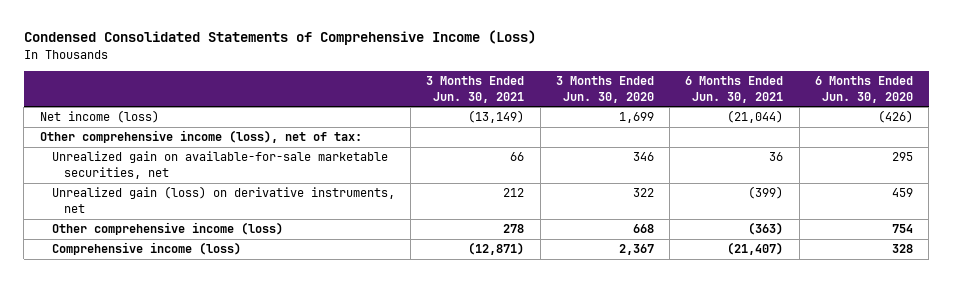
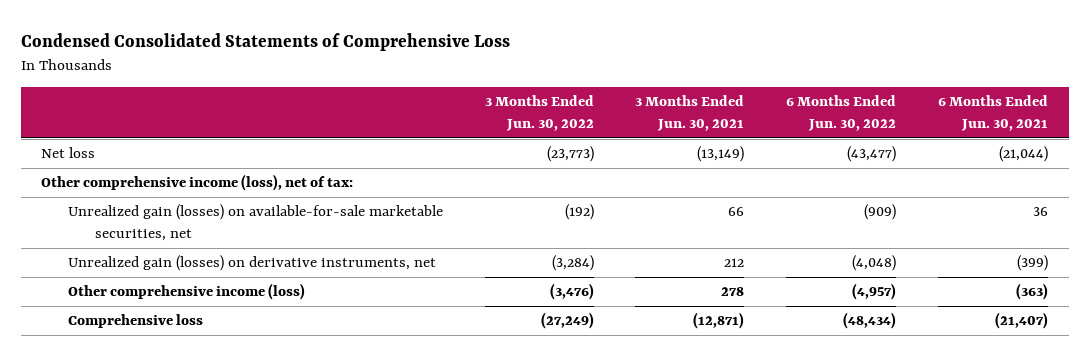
[23,30,536,46] Condensed Consolidated Statements of Comprehensive Income (Loss) -> [20,33,510,52] Condensed Consolidated Statements of Comprehensive Loss
[555,76,654,103] 3 Months Ended Jun. 30, 2020 -> none
[815,76,914,103] 6 Months Ended Jun. 30, 2020 -> none
none -> [484,95,594,132] 3 Months Ended Jun. 30, 2022
none -> [786,95,897,132] 6 Months Ended Jun. 30, 2022
[39,110,159,124] Net income (loss) -> [41,147,96,159] Net loss
[51,151,388,179] Unrealized gain on available-for-sale marketable securities, net -> [67,204,443,242] Unrealized gain (losses) on available-for-sale marketable securities, net
[51,186,395,213] Unrealized gain (loss) on derivative instruments, net -> [67,255,436,272] Unrealized gain (losses) on derivative instruments, net
[51,242,241,256] Comprehensive income (loss) -> [67,314,203,329] Comprehensive loss

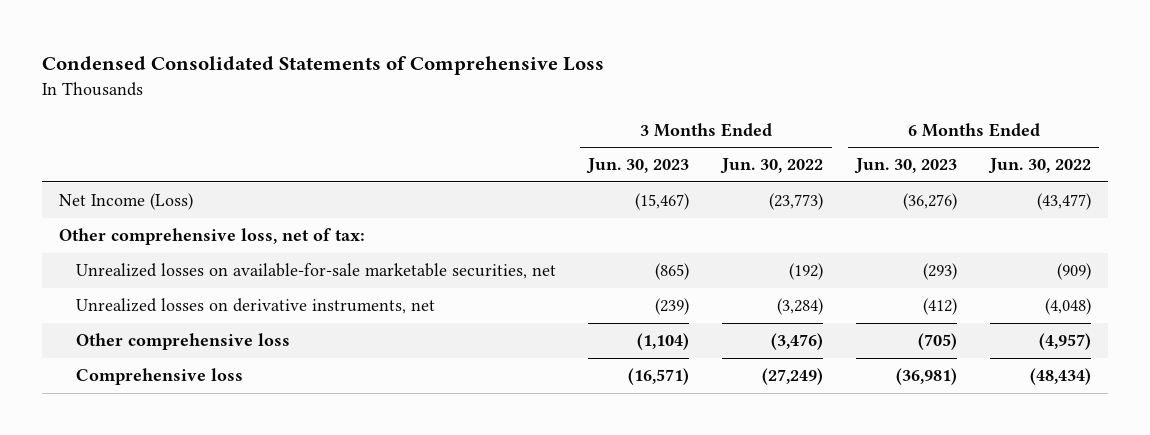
[635,95,745,132] 3 Months Ended Jun. 30, 2021 -> none
[937,95,1048,132] 6 Months Ended Jun. 30, 2021 -> none
none -> [586,158,690,175] Jun. 30, 2023
none -> [854,158,958,175] Jun. 30, 2023
[41,147,96,159] Net loss -> [58,193,193,211] Net Income (Loss)
[41,174,354,192] Other comprehensive income (loss), net of tax: -> [58,228,365,246] Other comprehensive loss, net of tax:
[67,204,443,242] Unrealized gain (losses) on available-for-sale marketable securities, net -> [75,263,556,280] Unrealized losses on available-for-sale marketable securities, net
[67,255,436,272] Unrealized gain (losses) on derivative instruments, net -> [75,298,435,315] Unrealized losses on derivative instruments, net
[67,283,305,301] Other comprehensive income (loss) -> [75,333,290,351] Other comprehensive loss

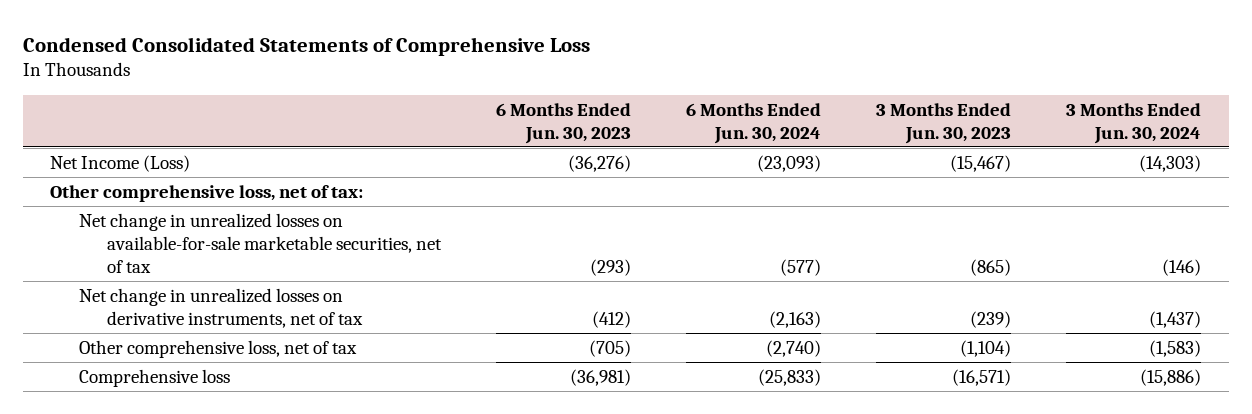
[720,158,824,175] Jun. 30, 2022 -> none
[988,158,1092,175] Jun. 30, 2022 -> none
none -> [686,102,822,144] 6 Months Ended Jun. 30, 2024
none -> [1066,102,1202,144] 3 Months Ended Jun. 30, 2024
[75,263,556,280] Unrealized losses on available-for-sale marketable securities, net -> [78,212,443,273] Net change in unrealized losses on available-for-sale marketable securities, net of tax
[75,298,435,315] Unrealized losses on derivative instruments, net -> [78,287,364,328] Net change in unrealized losses on derivative instruments, net of tax
[75,333,290,351] Other comprehensive loss -> [78,339,357,358] Other comprehensive loss, net of tax

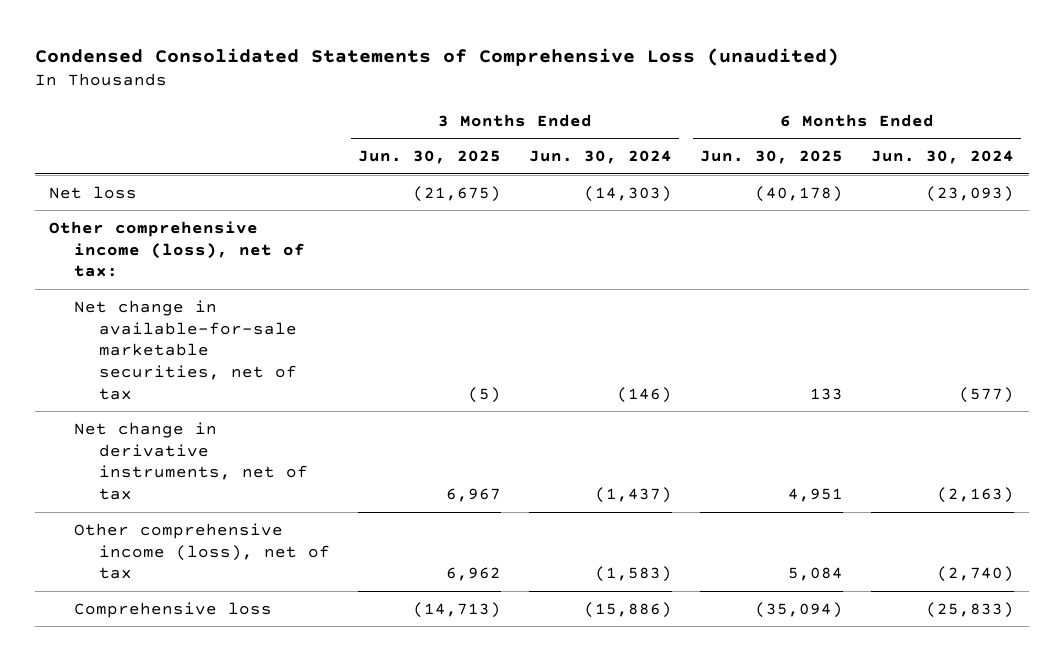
[22,36,590,56] Condensed Consolidated Statements of Comprehensive Loss -> [35,48,840,67] Condensed Consolidated Statements of Comprehensive Loss (unaudited)
[496,102,632,144] 6 Months Ended Jun. 30, 2023 -> none
[876,102,1012,144] 3 Months Ended Jun. 30, 2023 -> none
none -> [358,150,502,165] Jun. 30, 2025
none -> [700,150,844,165] Jun. 30, 2025
[50,154,191,172] Net Income (Loss) -> [49,185,138,199] Net loss
[50,184,364,202] Other comprehensive loss, net of tax: -> [49,220,306,278] Other comprehensive income (loss), net of tax:
[78,212,443,273] Net change in unrealized losses on available-for-sale marketable securities, net of tax -> [74,299,298,400] Net change in available-for-sale marketable securities, net of tax
[78,287,364,328] Net change in unrealized losses on derivative instruments, net of tax -> [74,421,309,501] Net change in derivative instruments, net of tax
[78,339,357,358] Other comprehensive loss, net of tax -> [74,522,331,580] Other comprehensive income (loss), net of tax

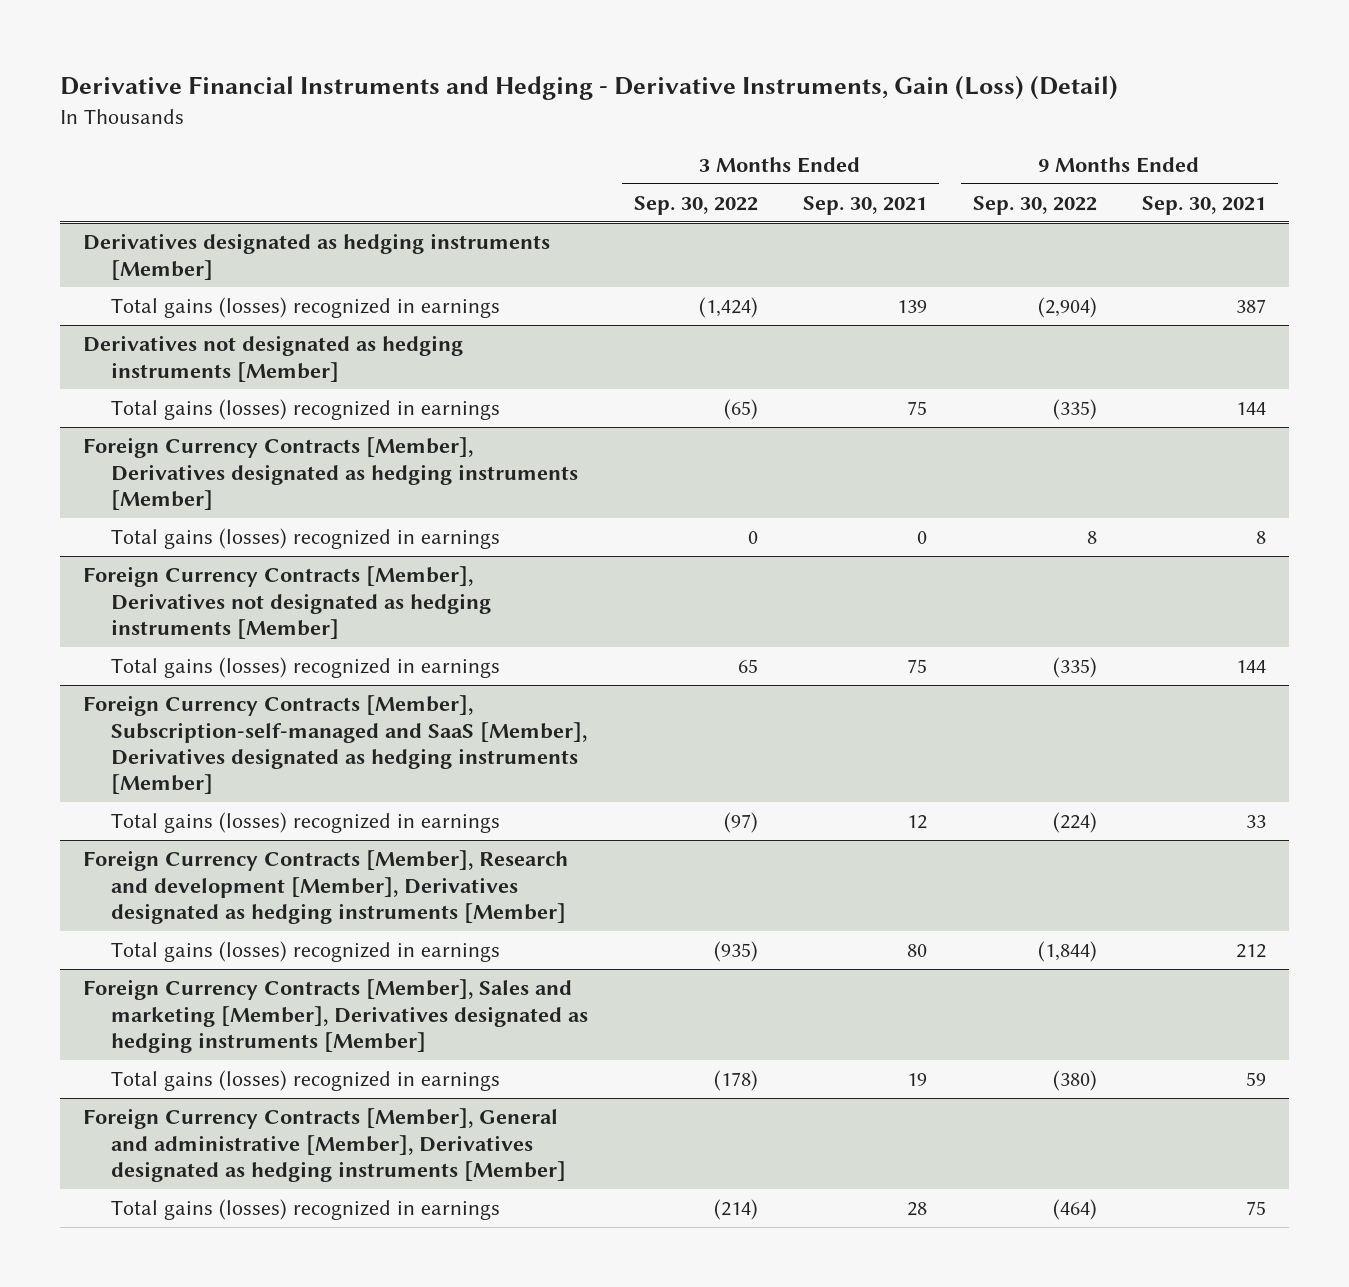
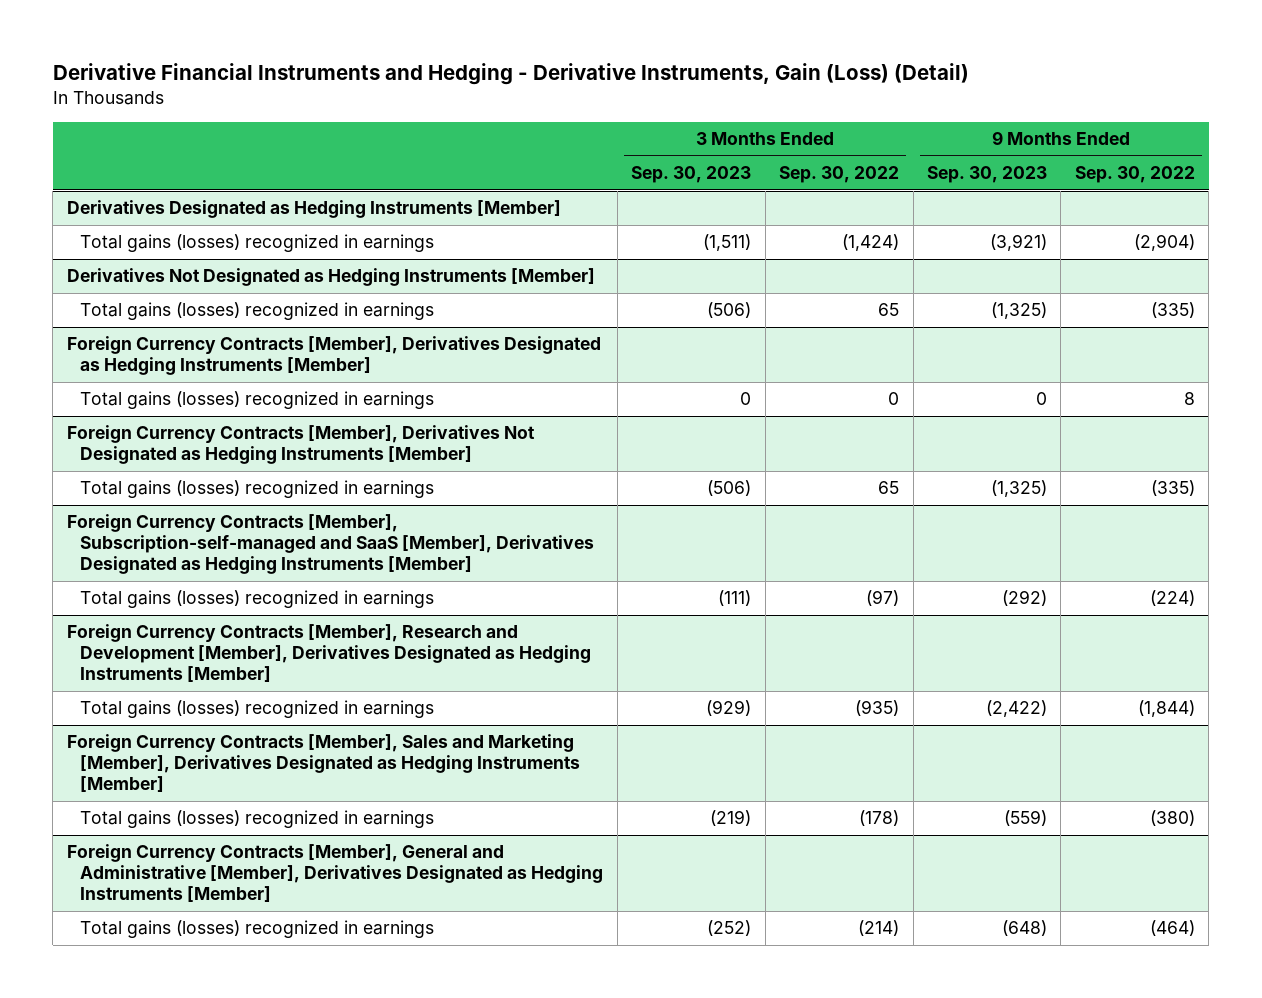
[803,195,928,215] Sep. 30, 2021 -> none
[1142,195,1267,215] Sep. 30, 2021 -> none
none -> [631,166,752,184] Sep. 30, 2023
none -> [927,166,1048,184] Sep. 30, 2023
[82,233,550,280] Derivatives designated as hedging instruments [Member] -> [66,200,561,219] Derivatives Designated as Hedging Instruments [Member]
[82,335,463,382] Derivatives not designated as hedging instruments [Member] -> [66,268,595,287] Derivatives Not Designated as Hedging Instruments [Member]
[723,399,758,421] (65) -> [878,303,900,317] 65
[82,437,578,510] Foreign Currency Contracts [Member], Derivatives designated as hedging instruments [Member] -> [66,336,601,376] Foreign Currency Contracts [Member], Derivatives Designated as Hedging Instruments [Member]
[82,566,491,639] Foreign Currency Contracts [Member], Derivatives not designated as hedging instruments [Member] -> [66,425,535,465] Foreign Currency Contracts [Member], Derivatives Not Designated as Hedging Instruments [Member]
[82,695,587,795] Foreign Currency Contracts [Member], Subscription-self-managed and SaaS [Member], Derivatives designated as hedging instruments [Member] -> [66,514,595,575] Foreign Currency Contracts [Member], Subscription-self-managed and SaaS [Member], Derivatives Designated as Hedging Instruments [Member]
[82,850,568,924] Foreign Currency Contracts [Member], Research and development [Member], Derivatives designated as hedging instruments [Member] -> [66,624,592,683] Foreign Currency Contracts [Member], Research and Development [Member], Derivatives Designated as Hedging Instruments [Member]
[82,979,588,1053] Foreign Currency Contracts [Member], Sales and marketing [Member], Derivatives designated as hedging instruments [Member] -> [66,734,581,793] Foreign Currency Contracts [Member], Sales and Marketing [Member], Derivatives Designated as Hedging Instruments [Member]
[82,1108,566,1182] Foreign Currency Contracts [Member], General and administrative [Member], Derivatives designated as hedging instruments [Member] -> [66,844,604,903] Foreign Currency Contracts [Member], General and Administrative [Member], Derivatives Designated as Hedging Instruments [Member]

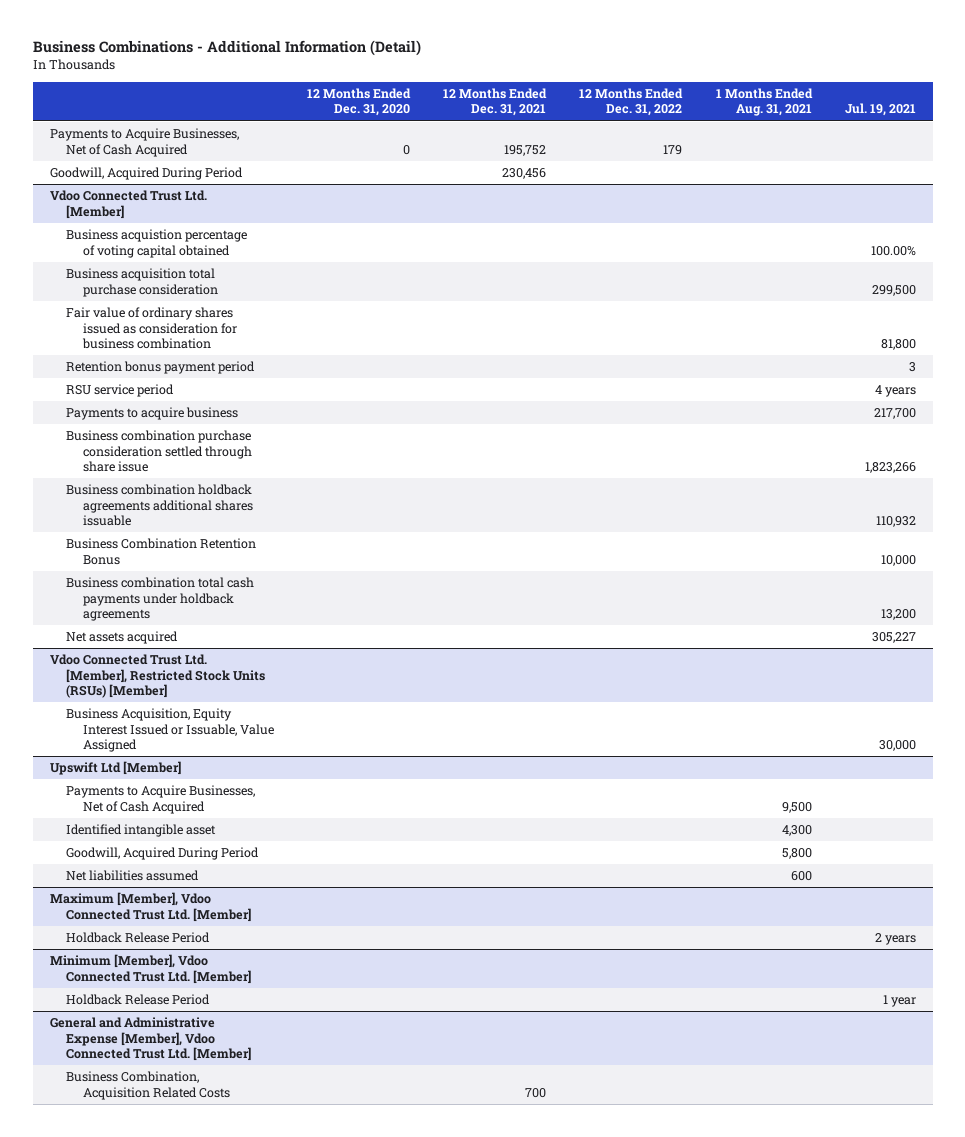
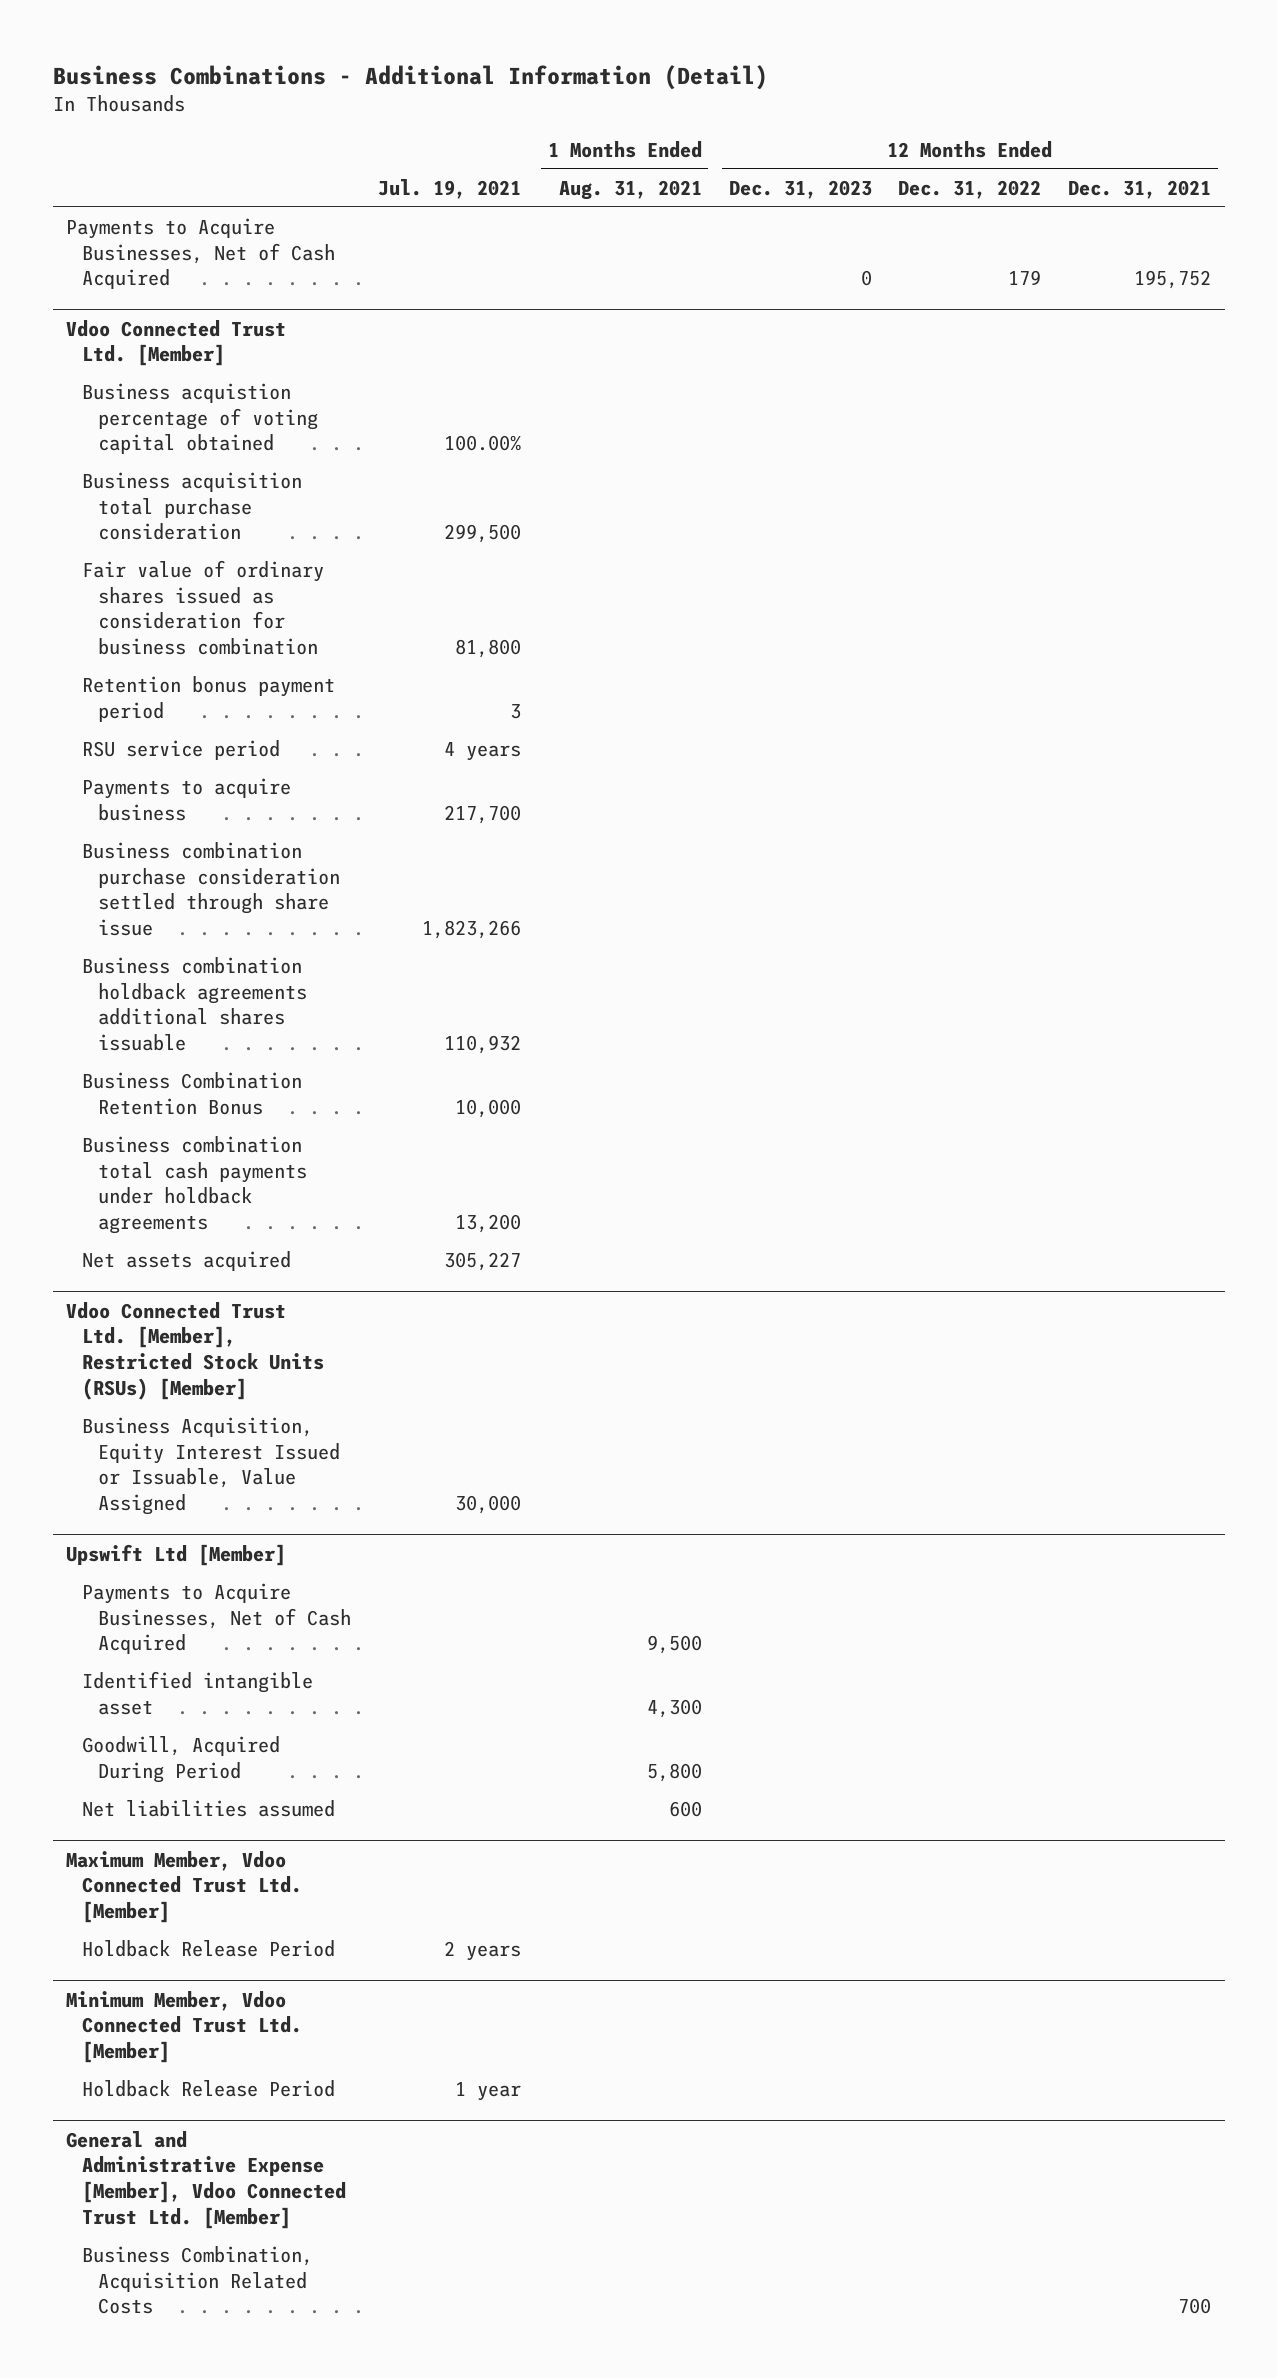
[307,87,412,117] 12 Months Ended Dec. 31, 2020 -> none
none -> [728,179,872,199] Dec. 31, 2023
[49,167,243,181] Goodwill, Acquired During Period -> none
[49,892,252,922] Maximum [Member], Vdoo Connected Trust Ltd. [Member] -> [66,1850,303,1923] Maximum Member, Vdoo Connected Trust Ltd. [Member]
[49,954,252,984] Minimum [Member], Vdoo Connected Trust Ltd. [Member] -> [66,1990,303,2063] Minimum Member, Vdoo Connected Trust Ltd. [Member]

